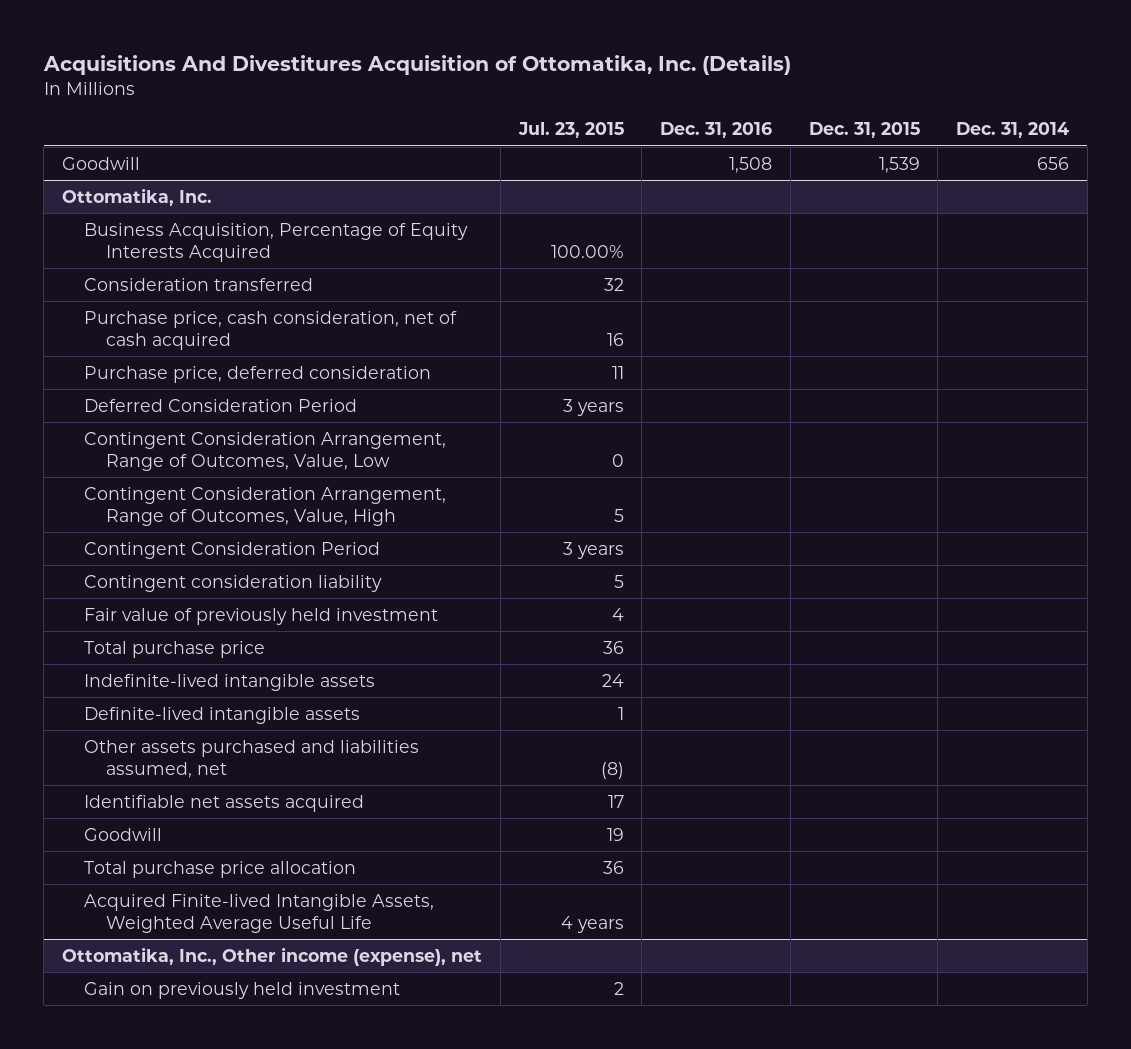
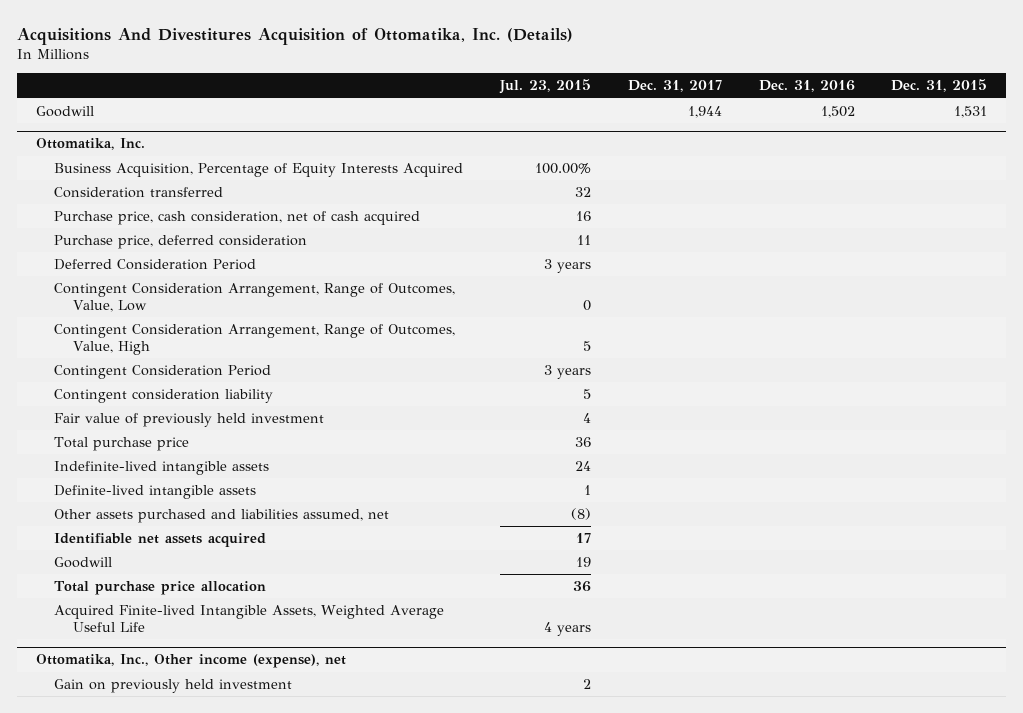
[956,122,1070,139] Dec. 31, 2014 -> none
none -> [627,80,722,93] Dec. 31, 2017
[729,156,773,173] 1,508 -> [820,106,855,119] 1,502
[878,156,920,173] 1,539 -> [954,106,988,119] 1,531

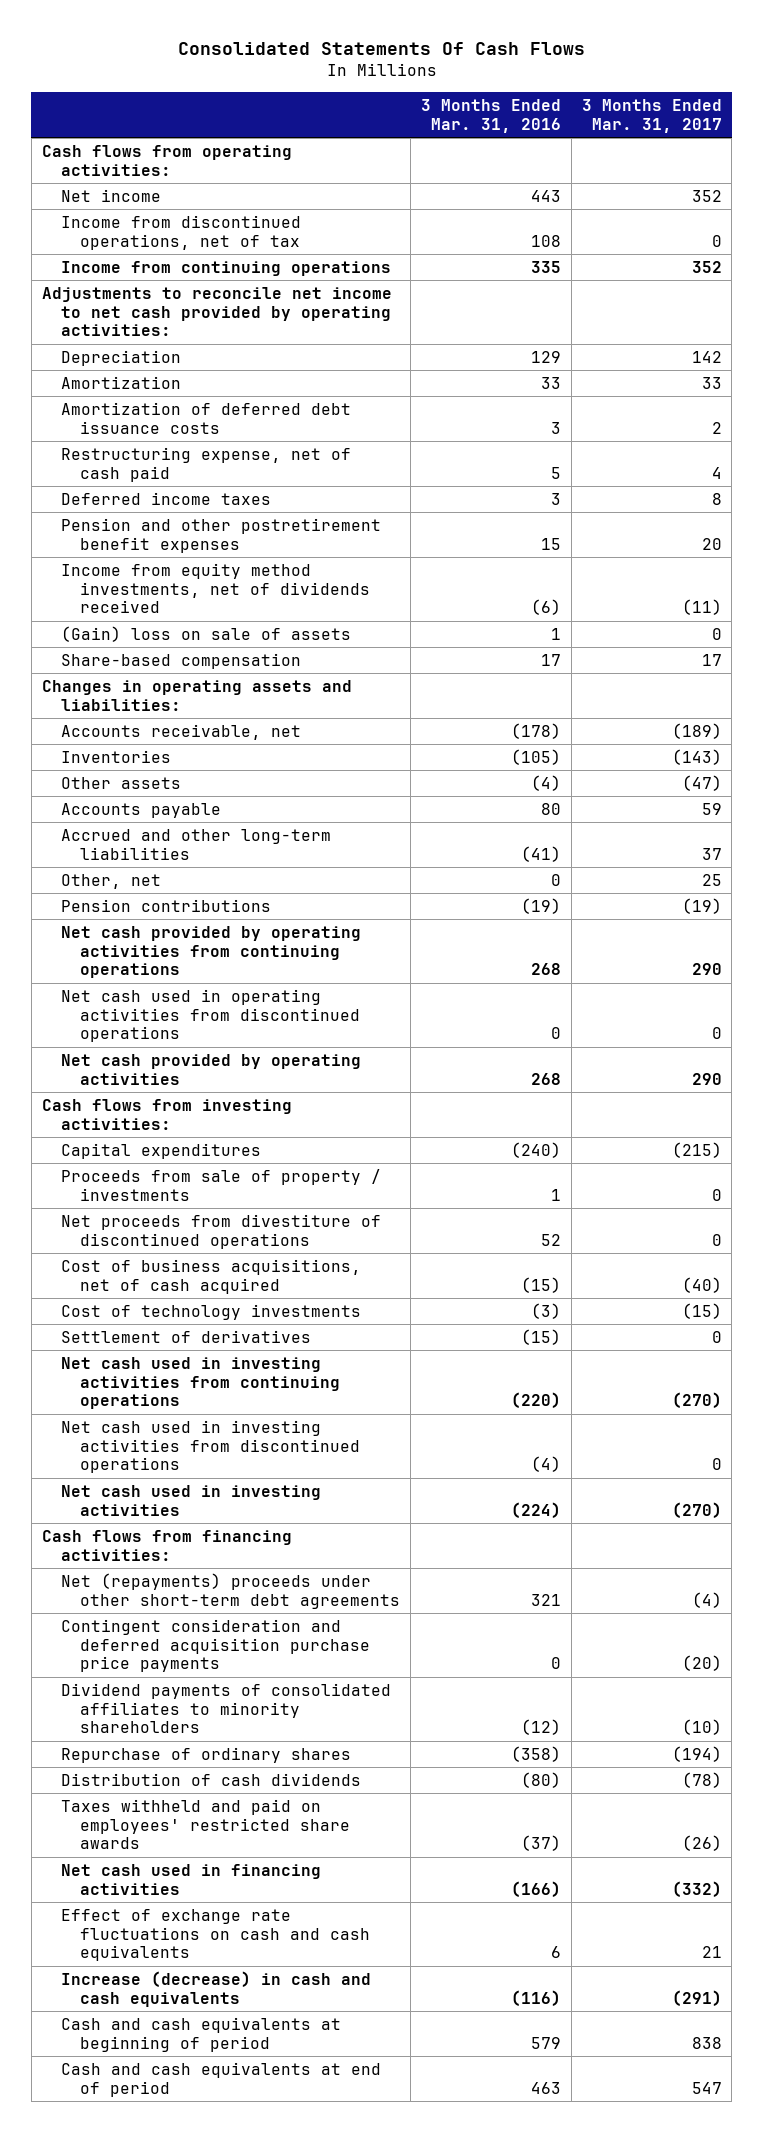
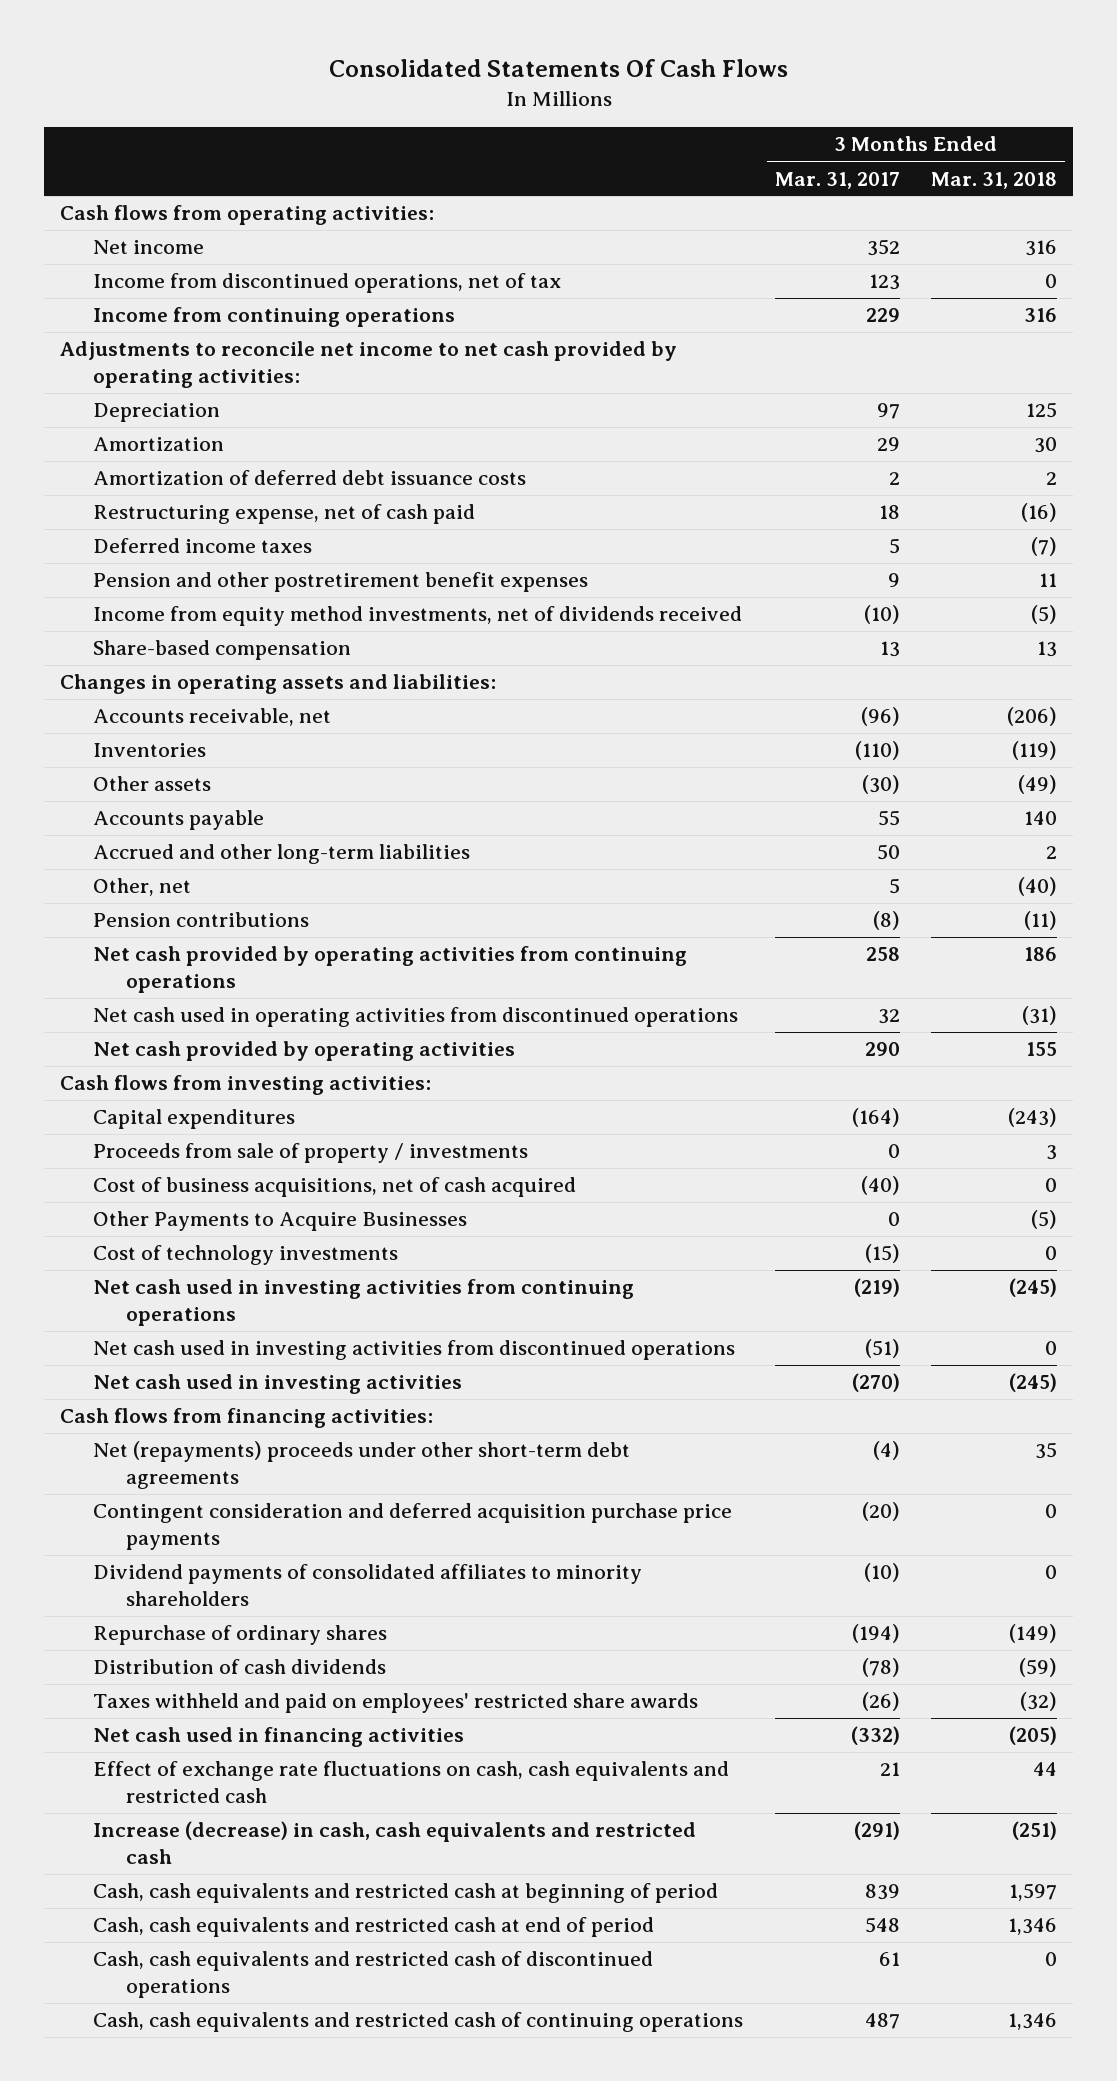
[420,98,561,133] 3 Months Ended Mar. 31, 2016 -> none
none -> [931,171,1058,189] Mar. 31, 2018
[711,234,722,247] 0 -> [868,274,900,291] 123
[691,260,722,273] 352 -> [865,308,900,323] 229
[691,350,722,363] 142 -> [876,403,900,420] 97
[701,376,722,389] 33 -> [876,437,900,452] 29
[60,625,351,642] (Gain) loss on sale of assets -> none
[711,466,722,479] 4 -> [878,505,900,520] 18
[711,492,722,505] 8 -> [888,538,900,555] 5
[701,537,722,550] 20 -> [887,573,900,588] 9
[681,599,722,616] (11) -> [863,605,900,625] (10)
[701,653,722,666] 17 -> [879,641,900,658] 13
[671,722,722,739] (189) -> [860,707,900,727] (96)
[671,748,722,765] (143) -> [854,741,900,761] (110)
[681,774,722,791] (47) -> [861,775,900,795] (30)
[701,802,722,815] 59 -> [877,810,900,827] 55
[701,847,722,860] 37 -> [876,844,900,861] 50
[701,873,722,886] 25 -> [888,878,900,895] 5
[681,897,722,914] (19) -> [872,911,900,931] (8)
[691,963,722,976] 290 -> [865,947,900,962] 258
[711,1027,722,1040] 0 -> [877,1009,900,1025] 32
[671,1141,722,1158] (215) -> [851,1108,900,1128] (164)
[60,1213,381,1249] Net proceeds from divestiture of discontinued operations -> none
none -> [93,1211,468,1232] Other Payments to Acquire Businesses
[60,1329,311,1343] Settlement of derivatives -> none
[671,1392,722,1409] (270) -> [853,1278,900,1298] (219)
[711,1458,722,1471] 0 -> [864,1339,900,1359] (51)
[60,1908,370,1962] Effect of exchange rate fluctuations on cash and cash equivalents -> [93,1761,730,1804] Effect of exchange rate fluctuations on cash, cash equivalents and restricted cash
[60,1970,371,2007] Increase (decrease) in cash and cash equivalents -> [93,1821,697,1865] Increase (decrease) in cash, cash equivalents and restricted cash
[60,2016,341,2052] Cash and cash equivalents at beginning of period -> [93,1883,719,1904] Cash, cash equivalents and restricted cash at beginning of period
[691,2036,722,2049] 838 -> [864,1884,900,1901] 839
[60,2061,381,2097] Cash and cash equivalents at end of period -> [93,1917,655,1938] Cash, cash equivalents and restricted cash at end of period
[691,2081,722,2094] 547 -> [864,1917,900,1934] 548
none -> [93,1951,654,1999] Cash, cash equivalents and restricted cash of discontinued operations
none -> [93,2012,744,2033] Cash, cash equivalents and restricted cash of continuing operations

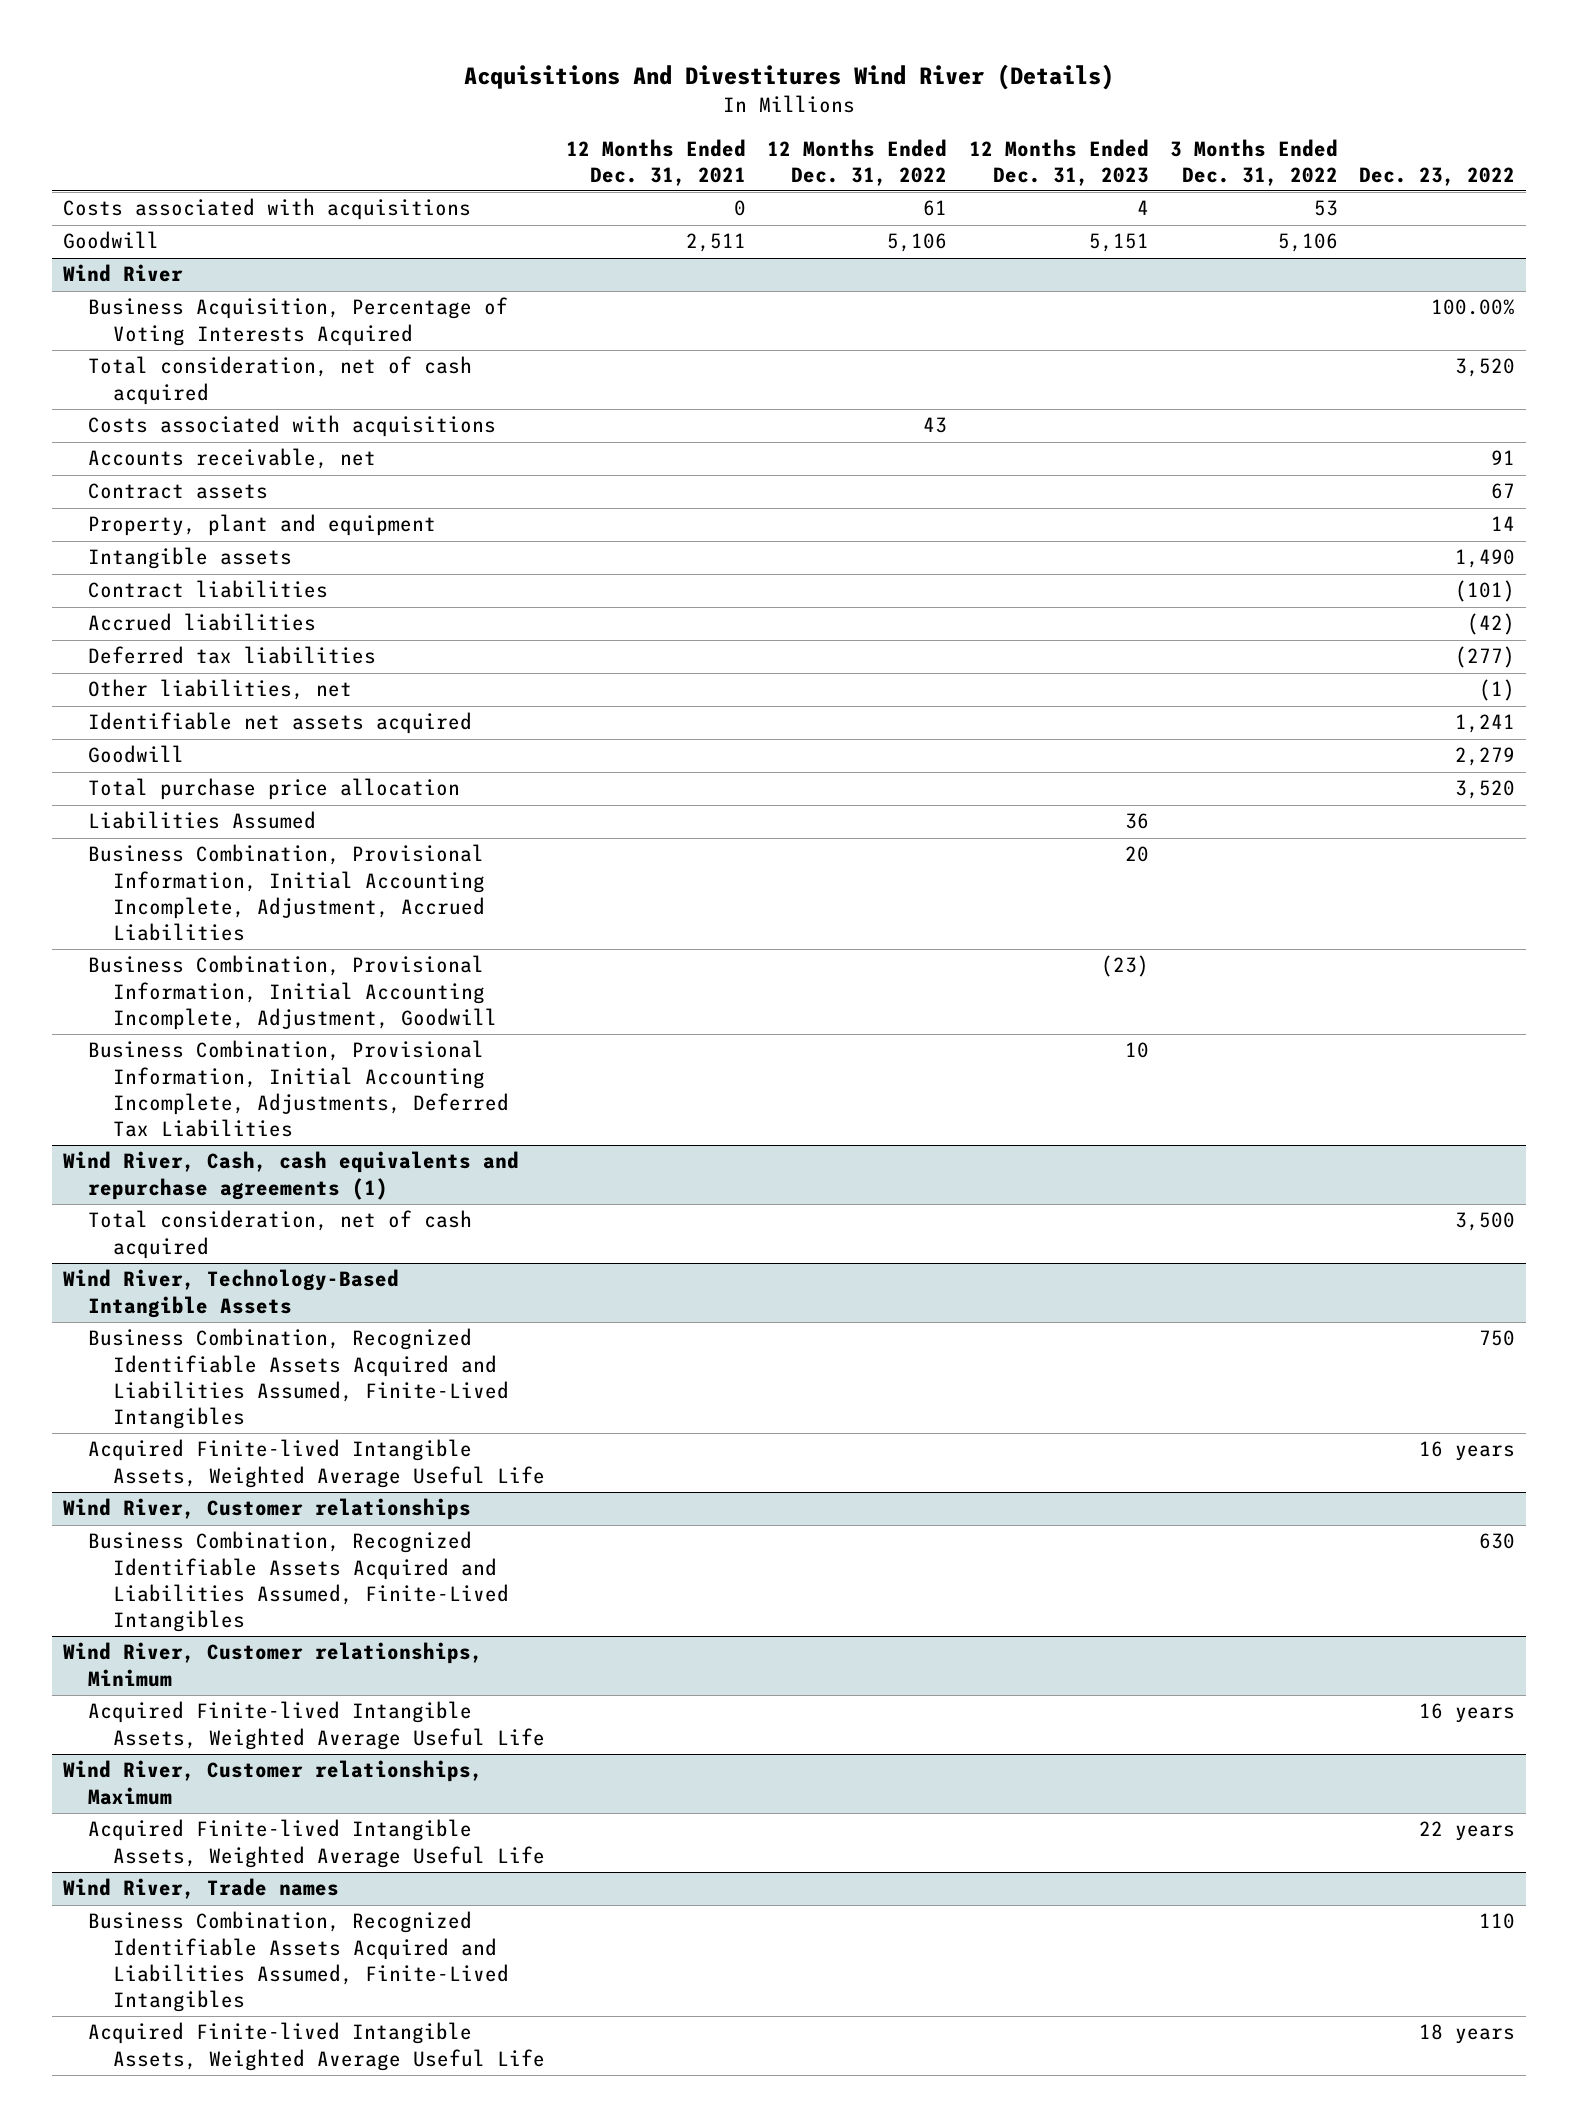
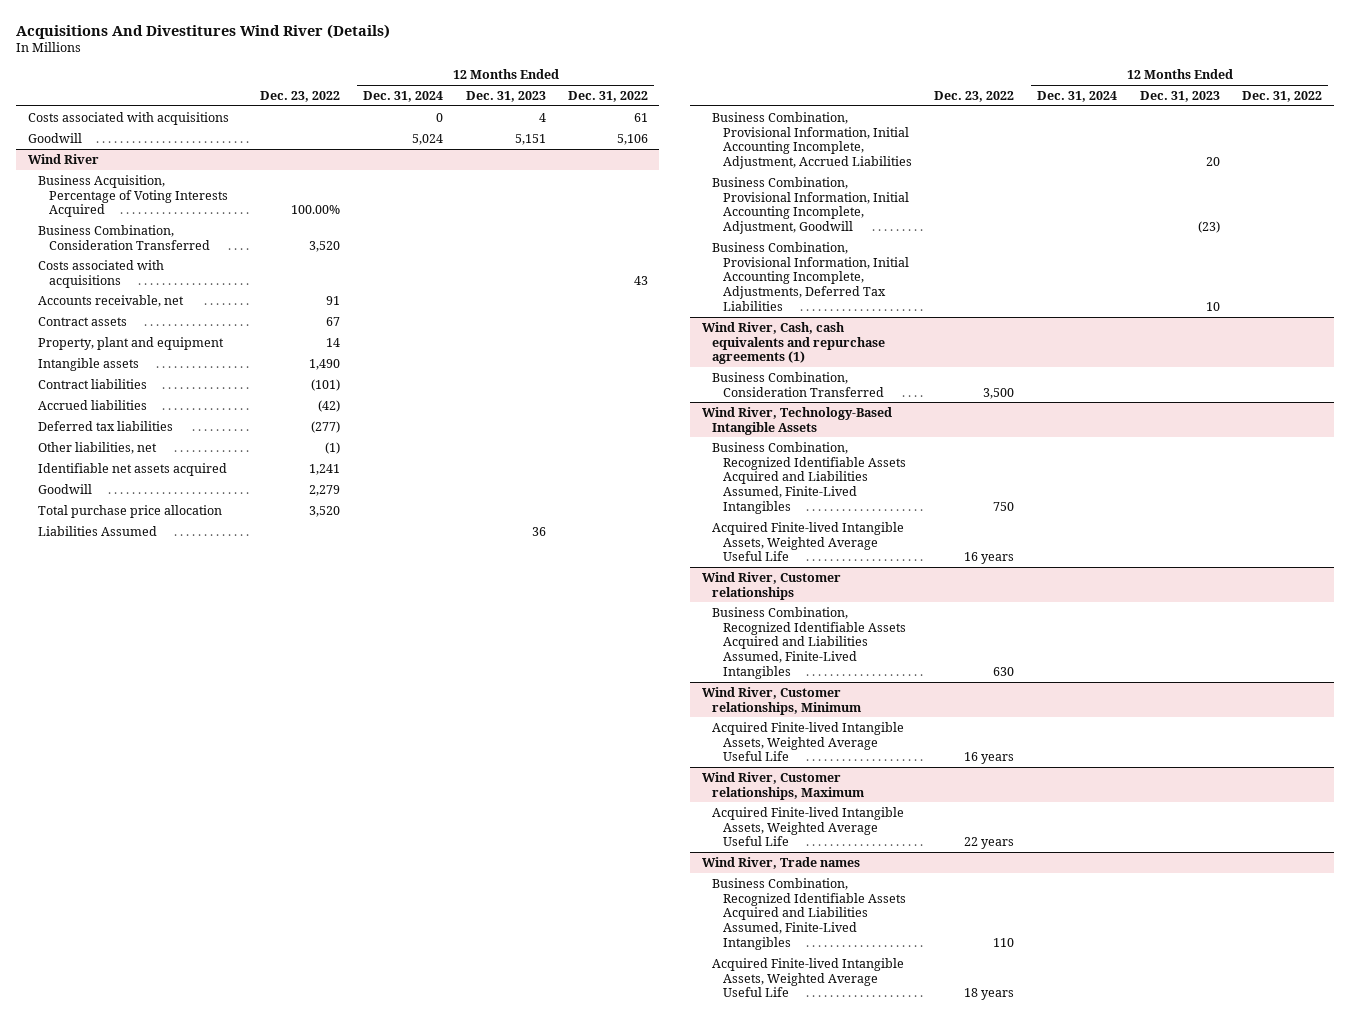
[566,138,747,186] 12 Months Ended Dec. 31, 2021 -> none
[1169,138,1338,186] 3 Months Ended Dec. 31, 2022 -> none
none -> [362,91,443,103] Dec. 31, 2024
[87,356,472,405] Total consideration, net of cash acquired -> [38,224,210,250] Business Combination, Consideration Transferred
[87,1210,472,1259] Total consideration, net of cash acquired -> [712,371,884,397] Business Combination, Consideration Transferred

